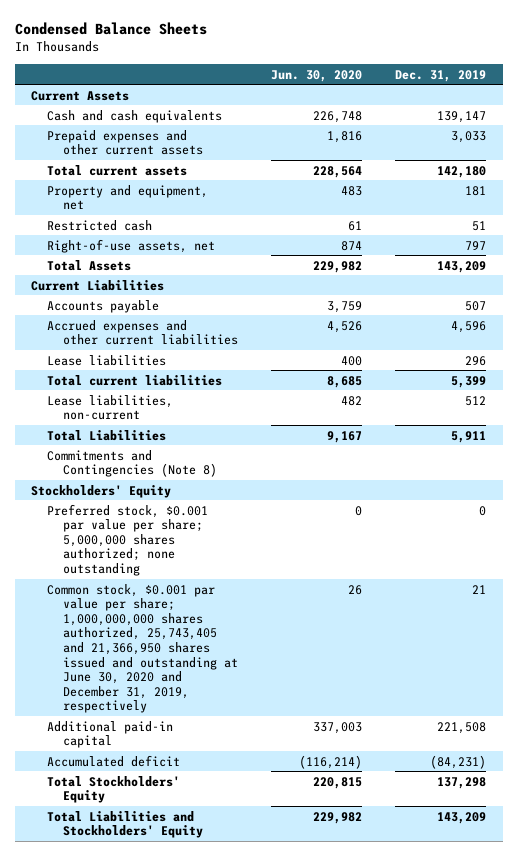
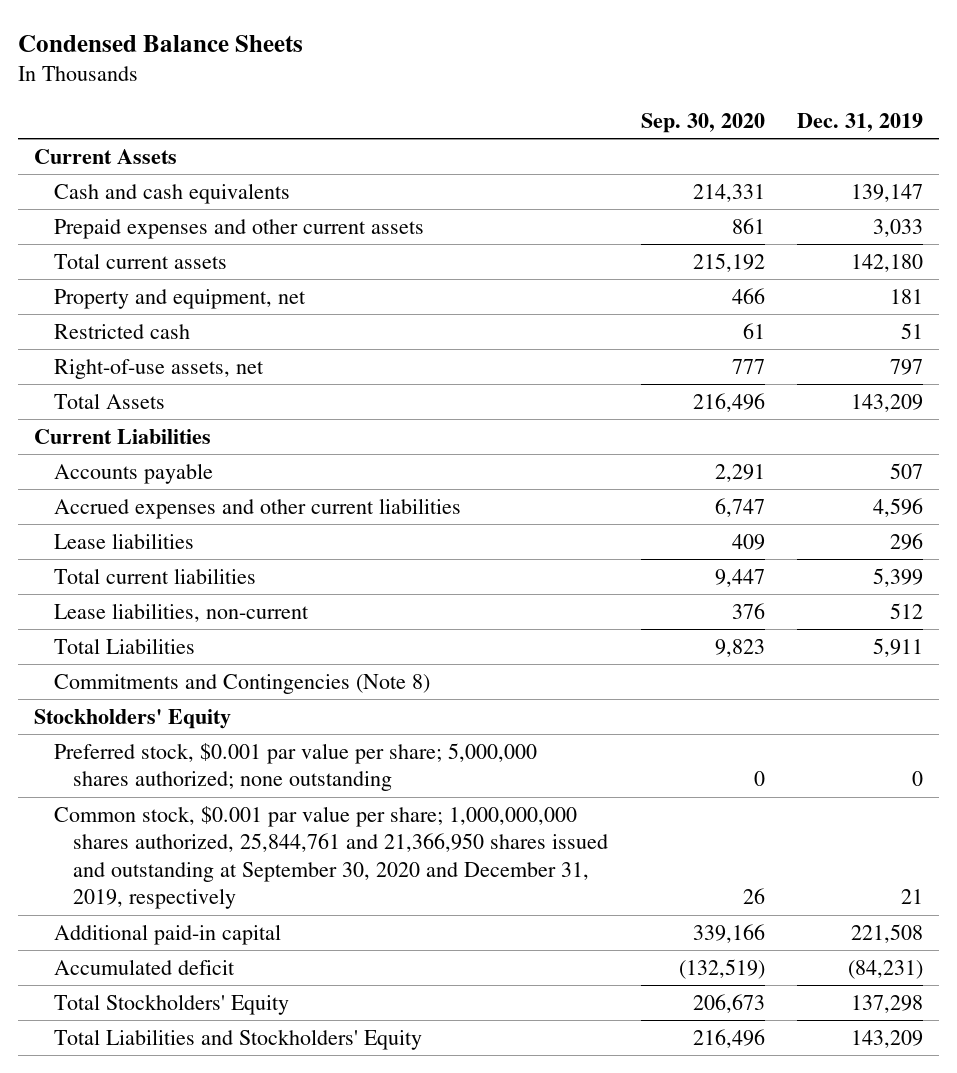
[270,69,362,82] Jun. 30, 2020 -> none
none -> [640,112,765,133] Sep. 30, 2020
[46,583,238,714] Common stock, $0.001 par value per share; 1,000,000,000 shares authorized, 25,743,405 and 21,366,950 shares issued and outstanding at June 30, 2020 and December 31, 2019, respectively -> [53,805,609,910] Common stock, $0.001 par value per share; 1,000,000,000 shares authorized, 25,844,761 and 21,366,950 shares issued and outstanding at September 30, 2020 and December 31, 2019, respectively

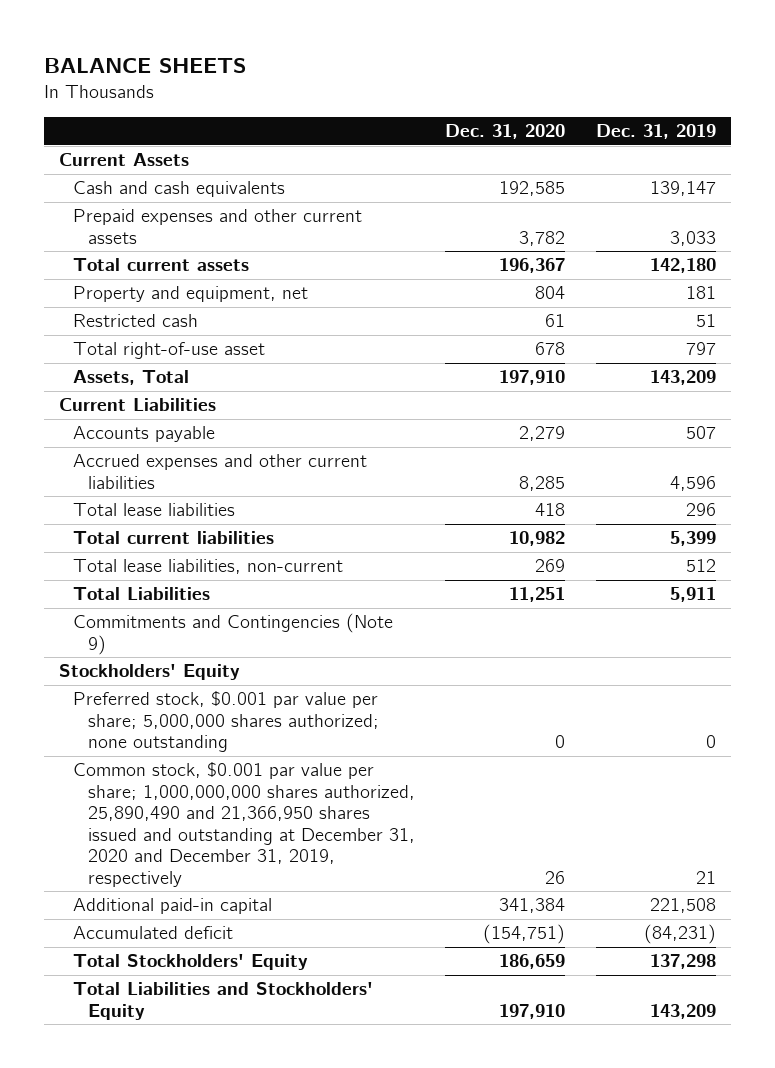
[18,34,304,52] Condensed Balance Sheets -> [43,57,246,73] BALANCE SHEETS
[640,112,765,133] Sep. 30, 2020 -> none
none -> [445,124,566,140] Dec. 31, 2020
[53,358,264,379] Right-of-use assets, net -> [73,342,266,360] Total right-of-use asset
[53,392,165,409] Total Assets -> [73,370,190,386] Assets, Total
[53,532,194,549] Lease liabilities -> [73,503,236,517] Total lease liabilities
[53,602,309,622] Lease liabilities, non-current -> [73,559,344,575] Total lease liabilities, non-current
[53,673,430,694] Commitments and Contingencies (Note 8) -> [73,613,394,655] Commitments and Contingencies (Note 9)
[53,805,609,910] Common stock, $0.001 par value per share; 1,000,000,000 shares authorized, 25,844,761 and 21,366,950 shares issued and outstanding at September 30, 2020 and December 31, 2019, respectively -> [73,762,415,887] Common stock, $0.001 par value per share; 1,000,000,000 shares authorized, 25,890,490 and 21,366,950 shares issued and outstanding at December 31, 2020 and December 31, 2019, respectively

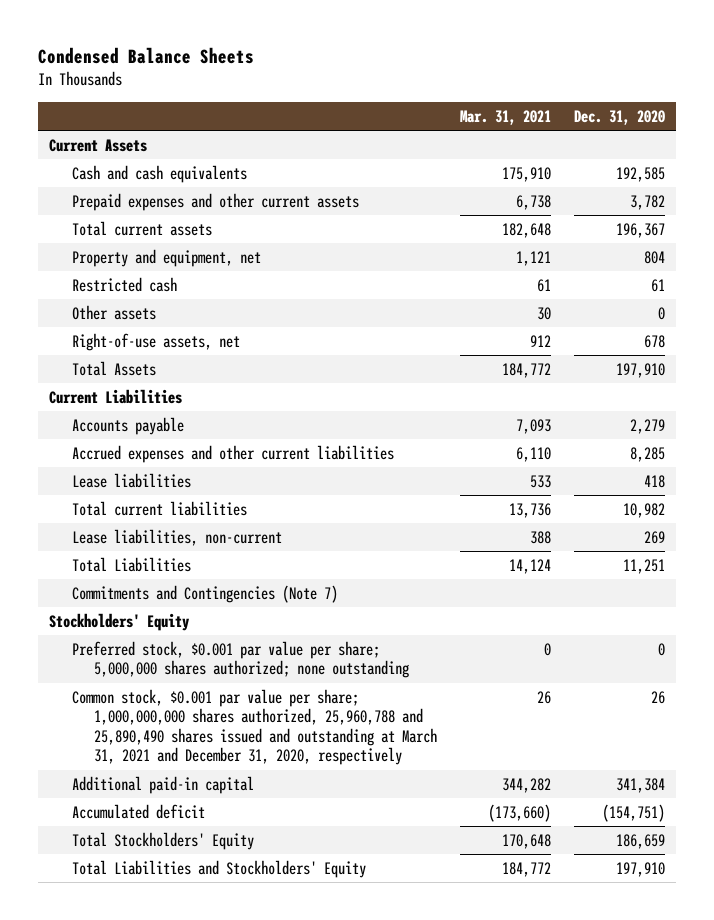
[43,57,246,73] BALANCE SHEETS -> [37,47,254,65] Condensed Balance Sheets
[595,124,716,140] Dec. 31, 2019 -> none
none -> [459,109,551,125] Mar. 31, 2021
none -> [71,304,156,320] Other assets
[73,342,266,360] Total right-of-use asset -> [71,332,240,351] Right-of-use assets, net
[73,370,190,386] Assets, Total -> [71,360,156,376] Total Assets
[73,503,236,517] Total lease liabilities -> [71,472,191,488] Lease liabilities
[73,559,344,575] Total lease liabilities, non-current -> [71,528,282,546] Lease liabilities, non-current
[73,613,394,655] Commitments and Contingencies (Note 9) -> [71,584,338,603] Commitments and Contingencies (Note 7)
[73,762,415,887] Common stock, $0.001 par value per share; 1,000,000,000 shares authorized, 25,890,490 and 21,366,950 shares issued and outstanding at December 31, 2020 and December 31, 2019, respectively -> [71,688,437,766] Common stock, $0.001 par value per share; 1,000,000,000 shares authorized, 25,960,788 and 25,890,490 shares issued and outstanding at March 31, 2021 and December 31, 2020, respectively

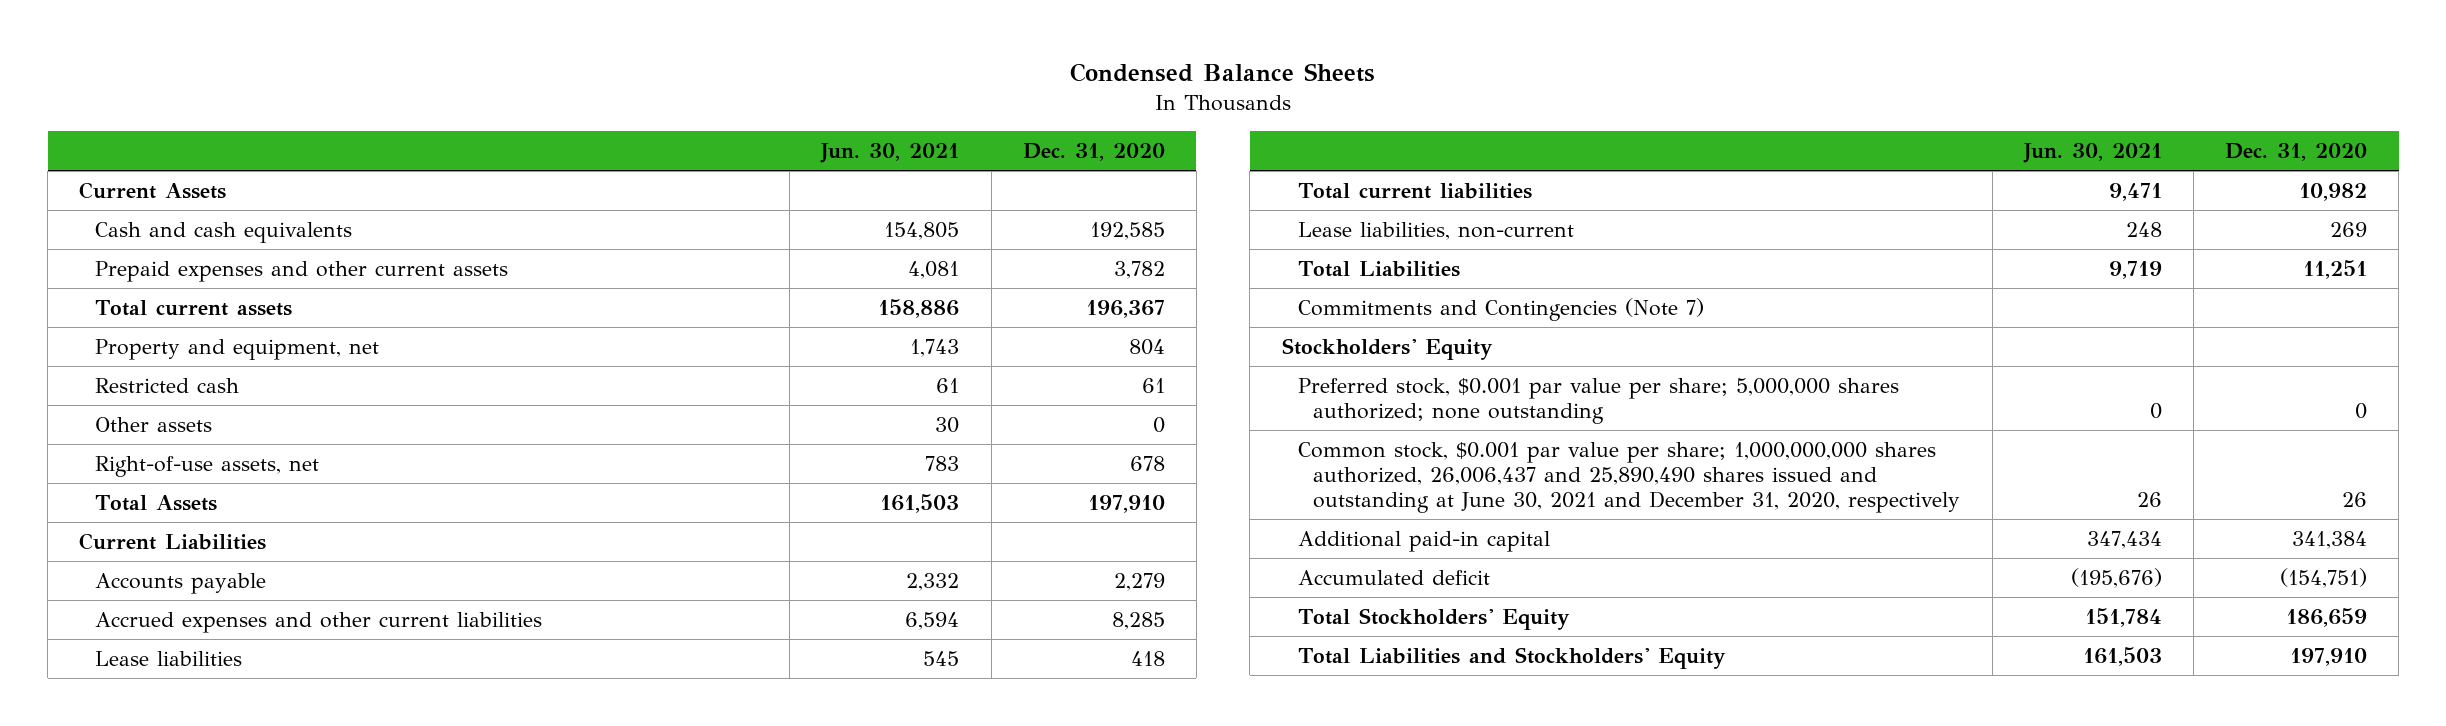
[459,109,551,125] Mar. 31, 2021 -> none
none -> [820,143,960,164] Jun. 30, 2021
[71,688,437,766] Common stock, $0.001 par value per share; 1,000,000,000 shares authorized, 25,960,788 and 25,890,490 shares issued and outstanding at March 31, 2021 and December 31, 2020, respectively -> [1297,441,1961,513] Common stock, $0.001 par value per share; 1,000,000,000 shares authorized, 26,006,437 and 25,890,490 shares issued and outstanding at June 30, 2021 and December 31, 2020, respectively

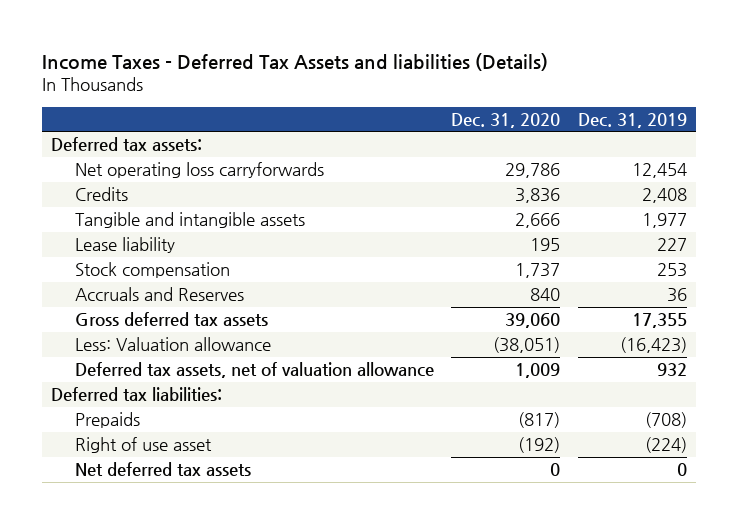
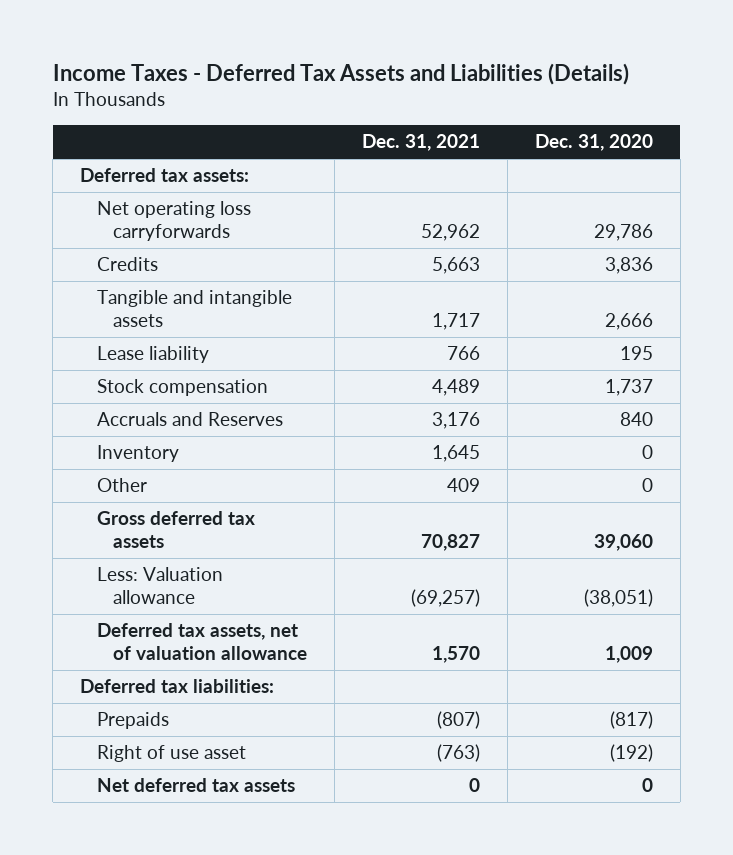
[42,52,549,71] Income Taxes - Deferred Tax Assets and liabilities (Details) -> [52,63,629,86] Income Taxes - Deferred Tax Assets and Liabilities (Details)
[577,112,687,128] Dec. 31, 2019 -> none
none -> [362,134,481,152] Dec. 31, 2021
none -> [96,445,179,463] Inventory
none -> [96,478,147,493] Other

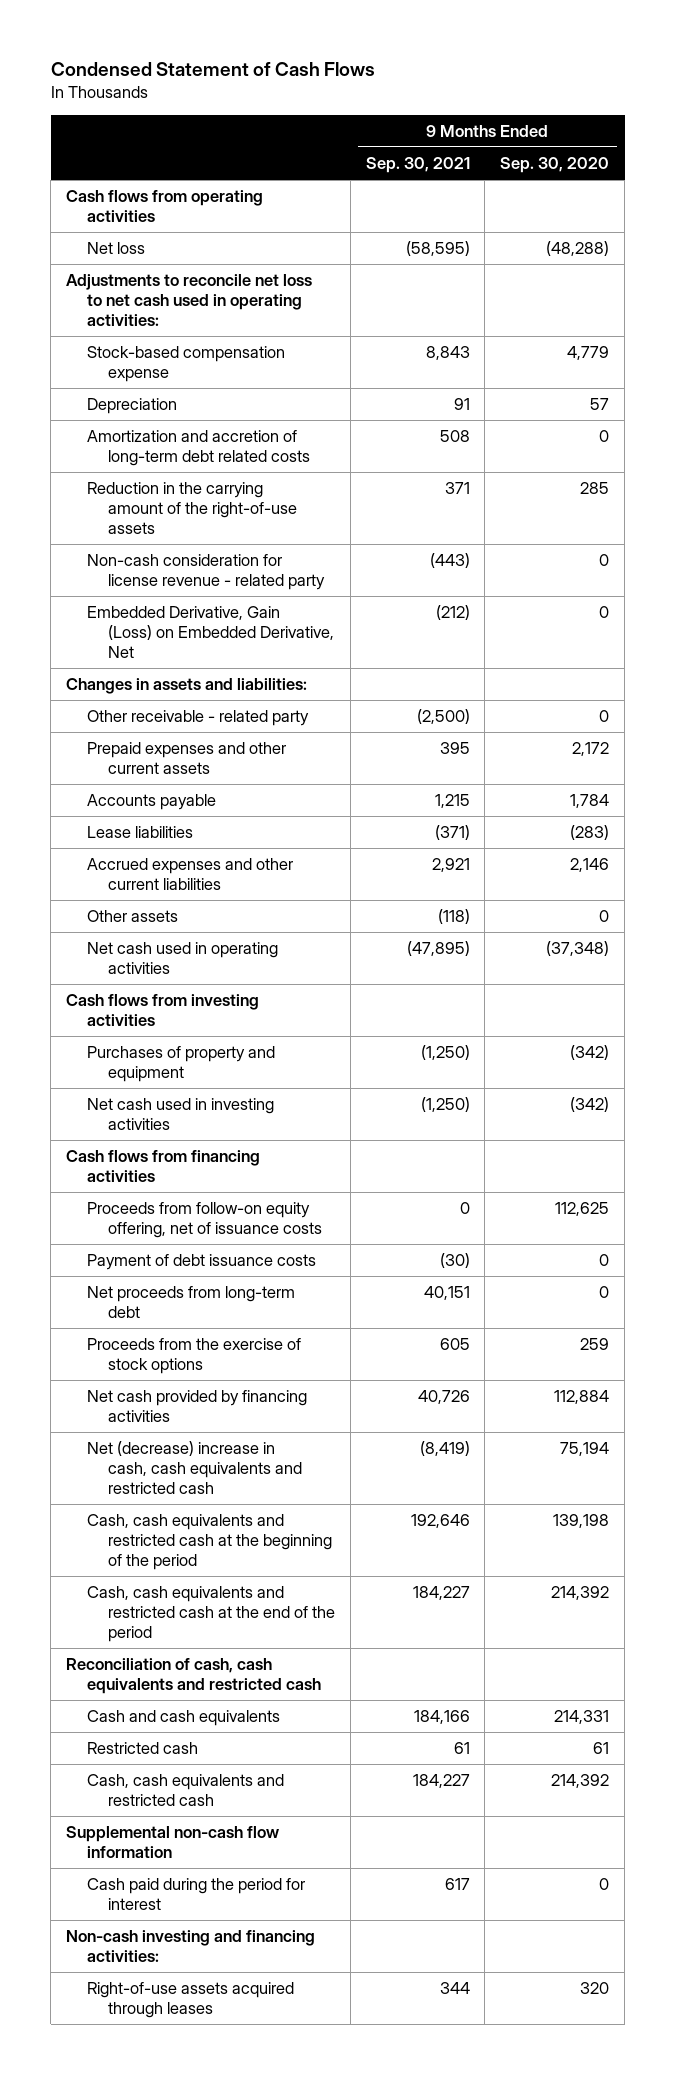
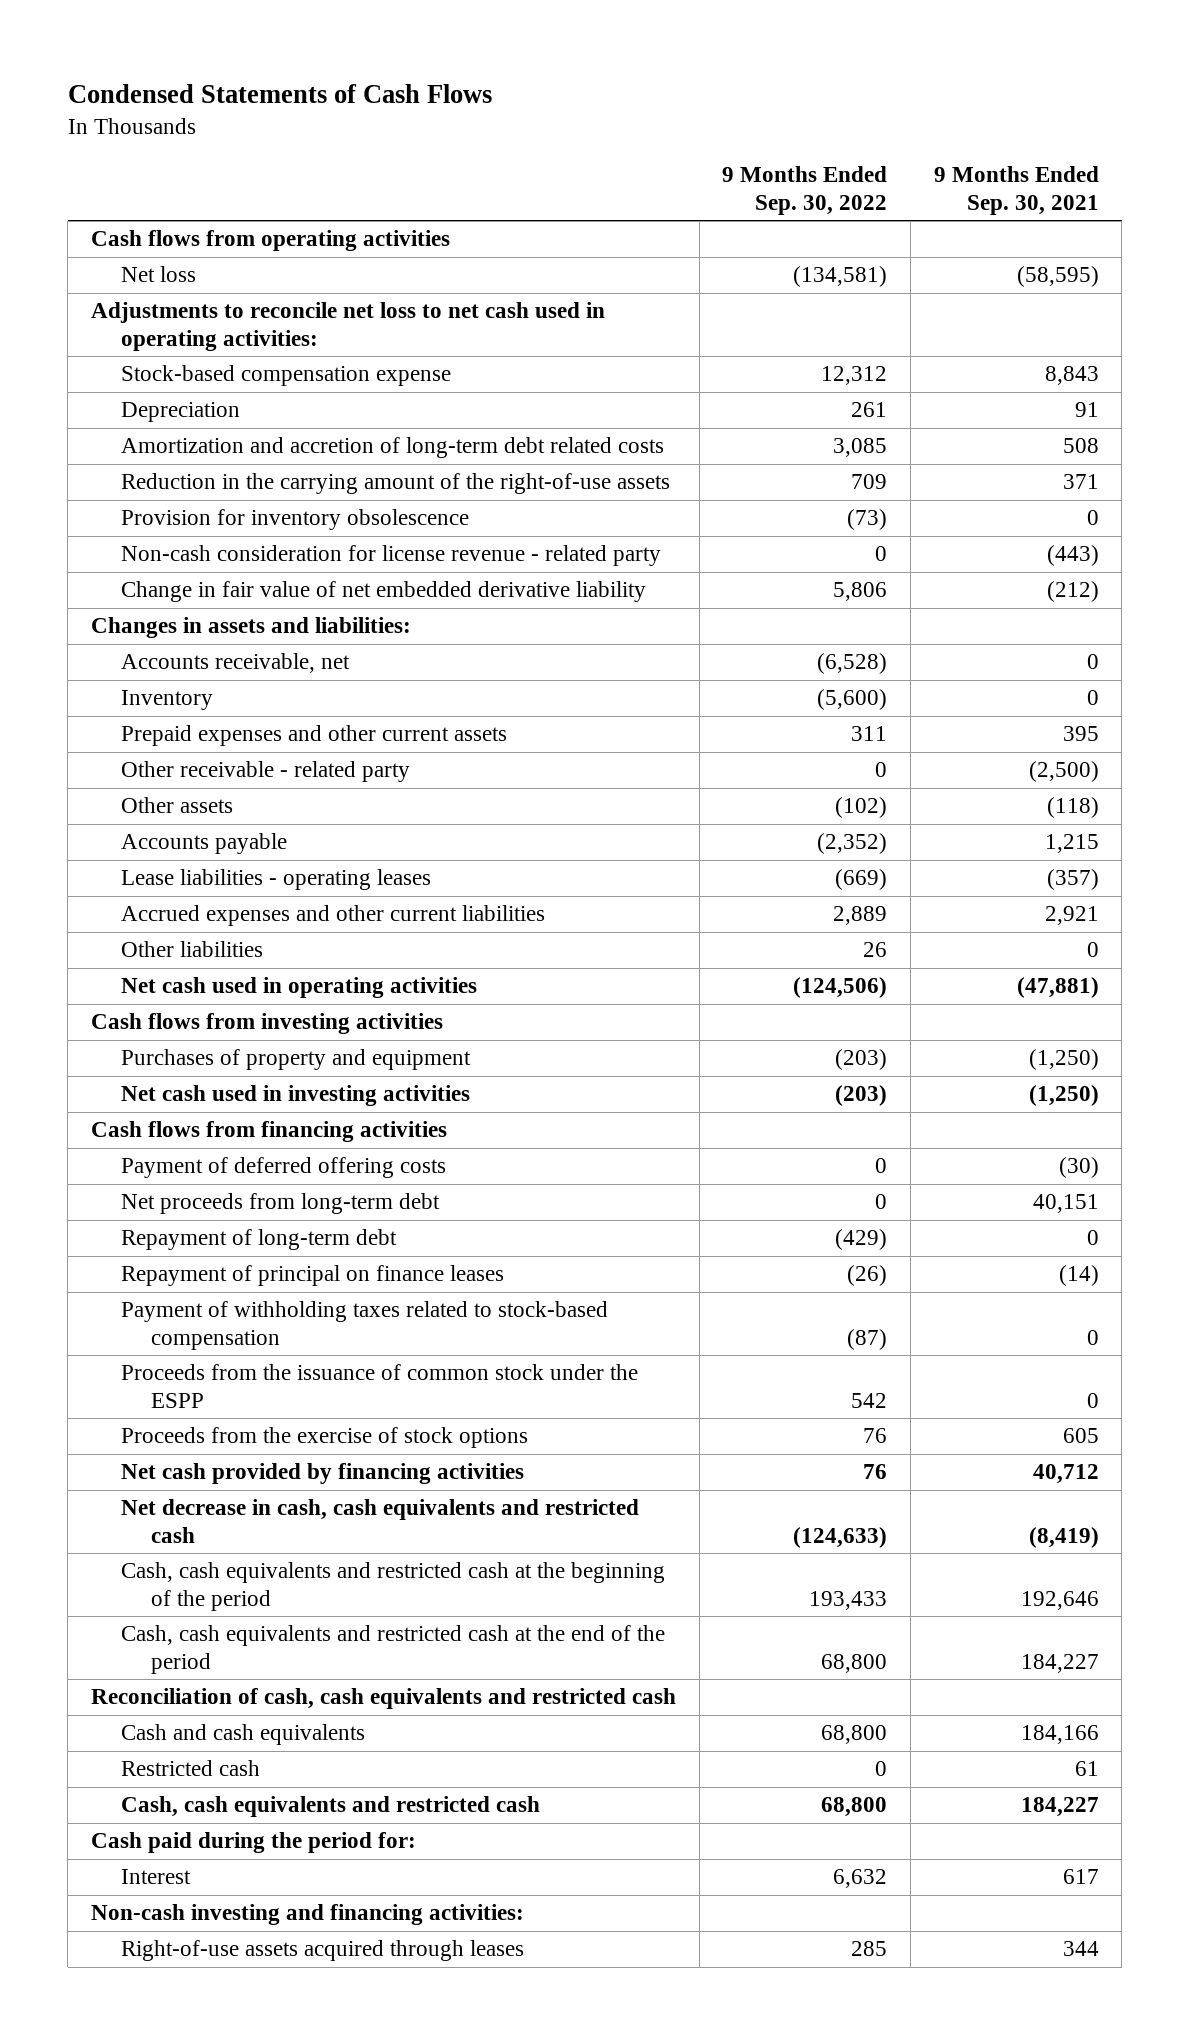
[50,62,375,77] Condensed Statement of Cash Flows -> [67,84,492,104] Condensed Statements of Cash Flows
[500,157,610,174] Sep. 30, 2020 -> none
none -> [722,166,888,215] 9 Months Ended Sep. 30, 2022
none -> [120,509,469,531] Provision for inventory obsolescence
[86,606,334,659] Embedded Derivative, Gain (Loss) on Embedded Derivative, Net -> [120,581,646,603] Change in fair value of net embedded derivative liability
none -> [120,653,350,674] Accounts receivable, net
none -> [120,690,213,711] Inventory
[86,710,309,727] Other receivable - related party -> [120,761,410,783] Other receivable - related party
[86,910,178,923] Other assets -> [120,797,233,814] Other assets
[86,826,193,839] Lease liabilities -> [120,869,431,891] Lease liabilities - operating leases
[434,825,470,841] (371) -> [1046,869,1099,891] (357)
none -> [120,941,263,958] Other liabilities
[406,941,470,957] (47,895) -> [1016,977,1099,999] (47,881)
[86,1202,322,1239] Proceeds from follow-on equity offering, net of issuance costs -> none
[86,1254,316,1271] Payment of debt issuance costs -> none
none -> [120,1157,446,1179] Payment of deferred offering costs
none -> [120,1229,397,1251] Repayment of long-term debt
none -> [120,1265,504,1287] Repayment of principal on finance leases
none -> [120,1301,608,1350] Payment of withholding taxes related to stock-based compensation
none -> [120,1364,638,1408] Proceeds from the issuance of common stock under the ESPP
[417,1390,470,1405] 40,726 -> [1032,1464,1099,1485] 40,712
[86,1441,302,1495] Net (decrease) increase in cash, cash equivalents and restricted cash -> [120,1499,639,1543] Net decrease in cash, cash equivalents and restricted cash
[65,1826,279,1859] Supplemental non-cash flow information -> [90,1832,416,1854] Cash paid during the period for:
[86,1878,305,1911] Cash paid during the period for interest -> [120,1869,191,1885] Interest

